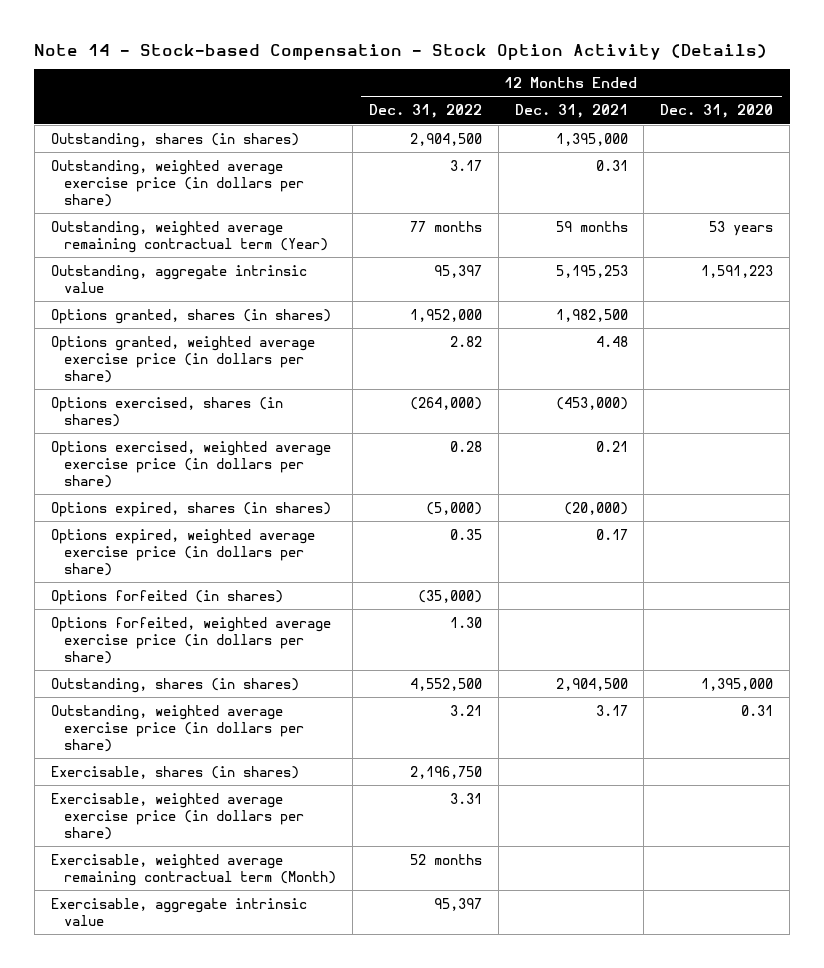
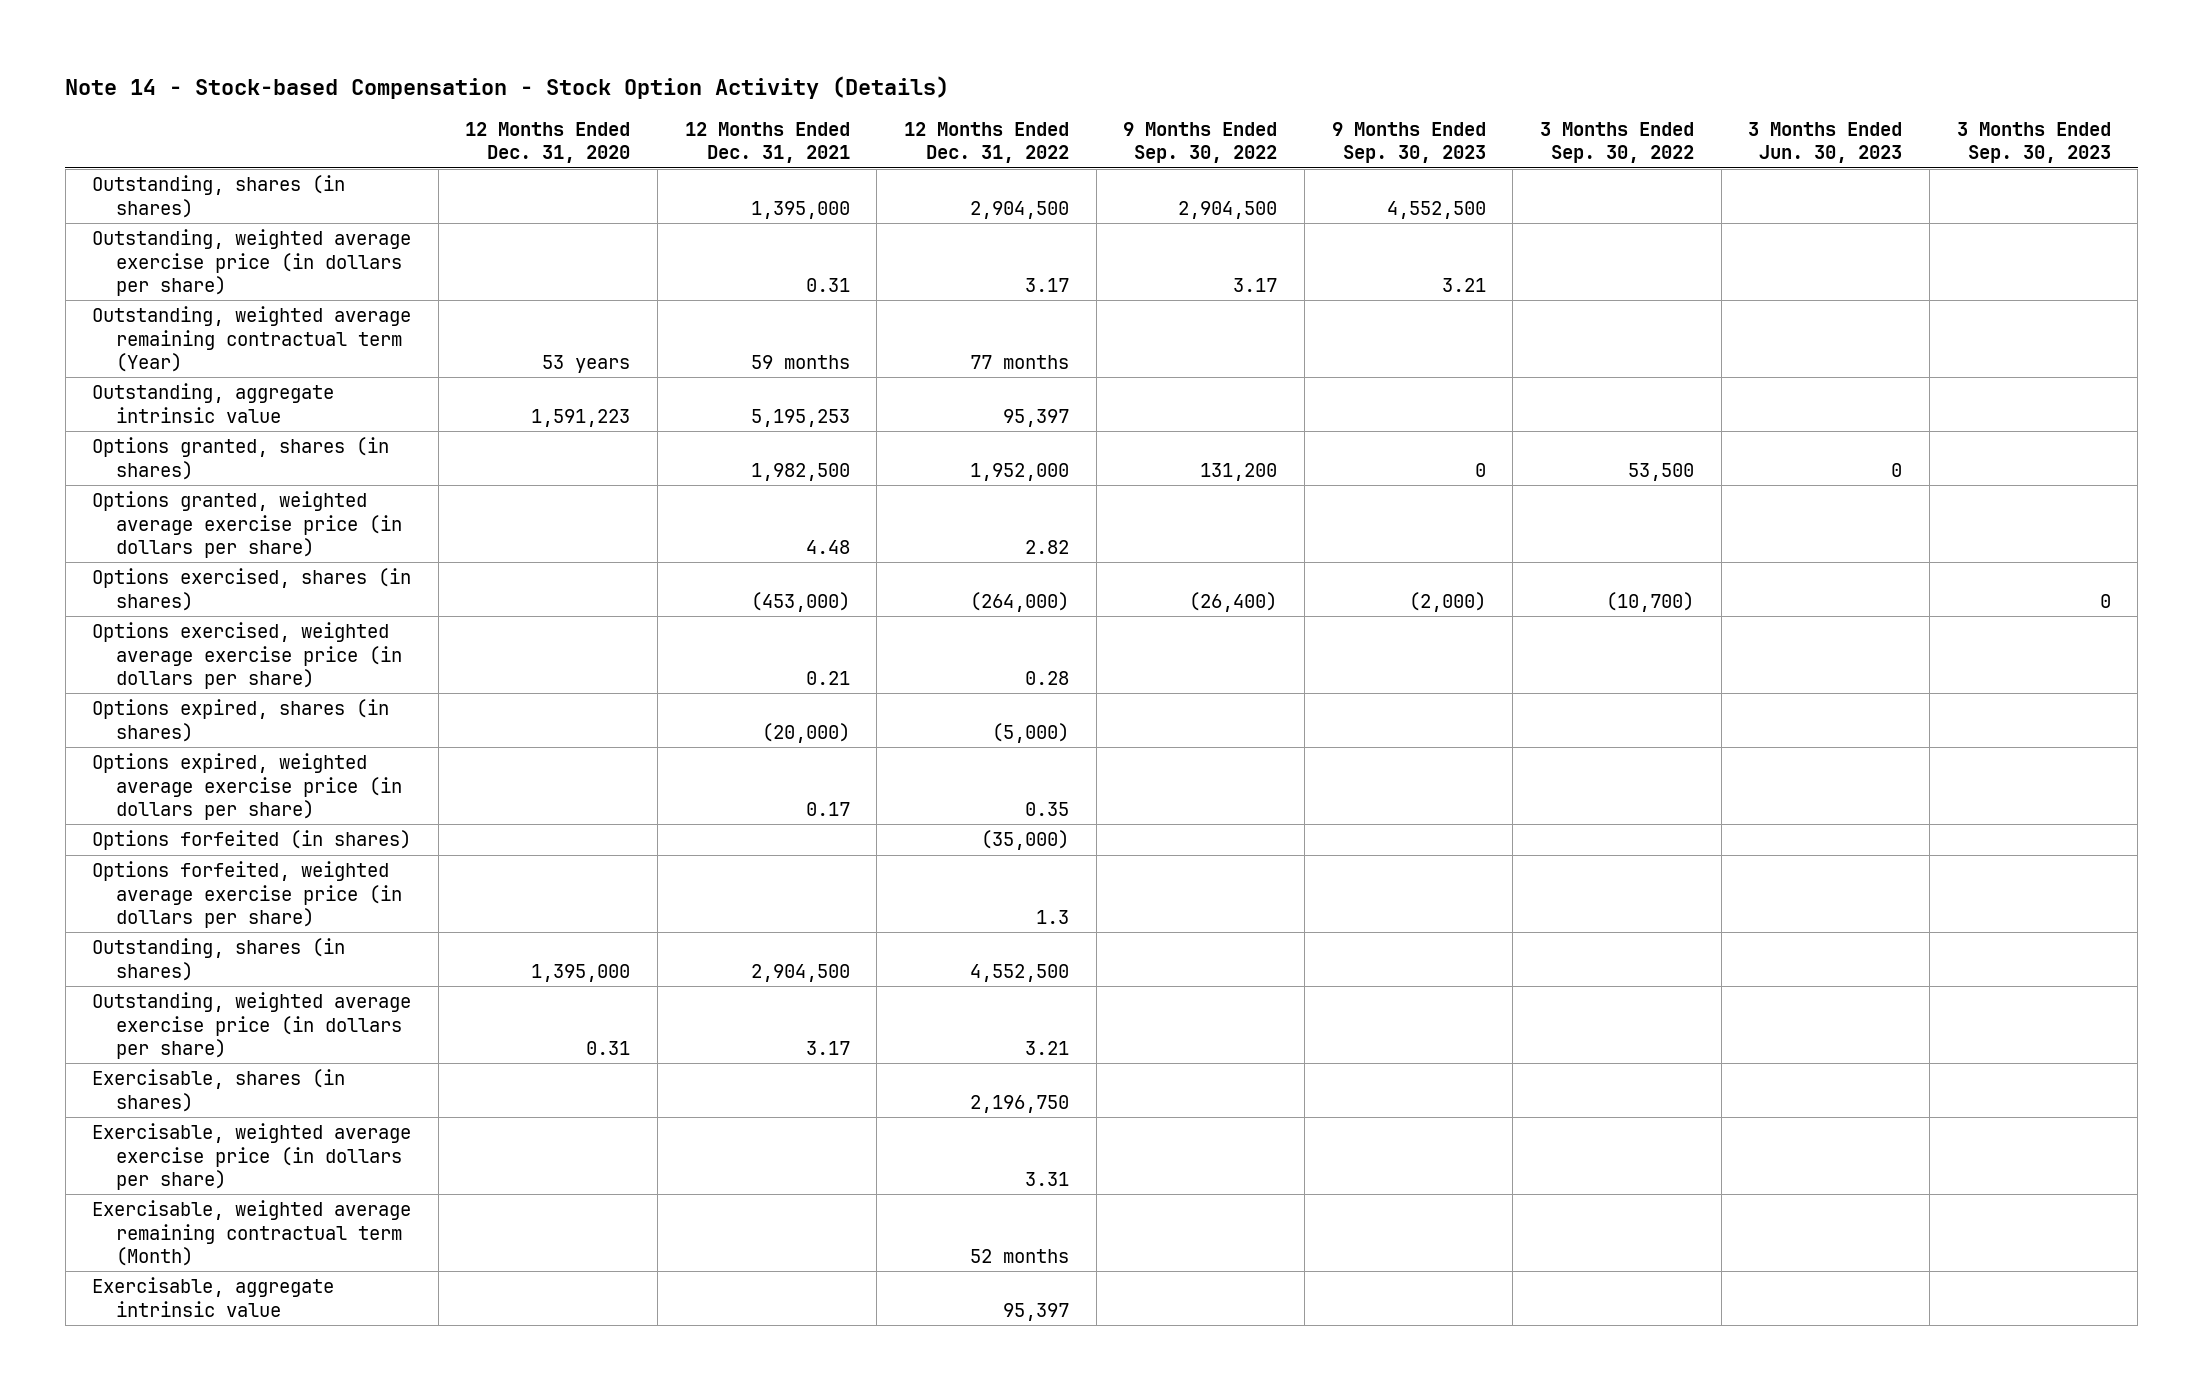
none -> [1123,122,1278,164] 9 Months Ended Sep. 30, 2022
none -> [1331,122,1486,164] 9 Months Ended Sep. 30, 2023
none -> [1540,122,1695,164] 3 Months Ended Sep. 30, 2022
none -> [1748,122,1903,164] 3 Months Ended Jun. 30, 2023
none -> [1956,122,2111,164] 3 Months Ended Sep. 30, 2023
[449,616,482,628] 1.30 -> [1036,909,1070,924] 1.3

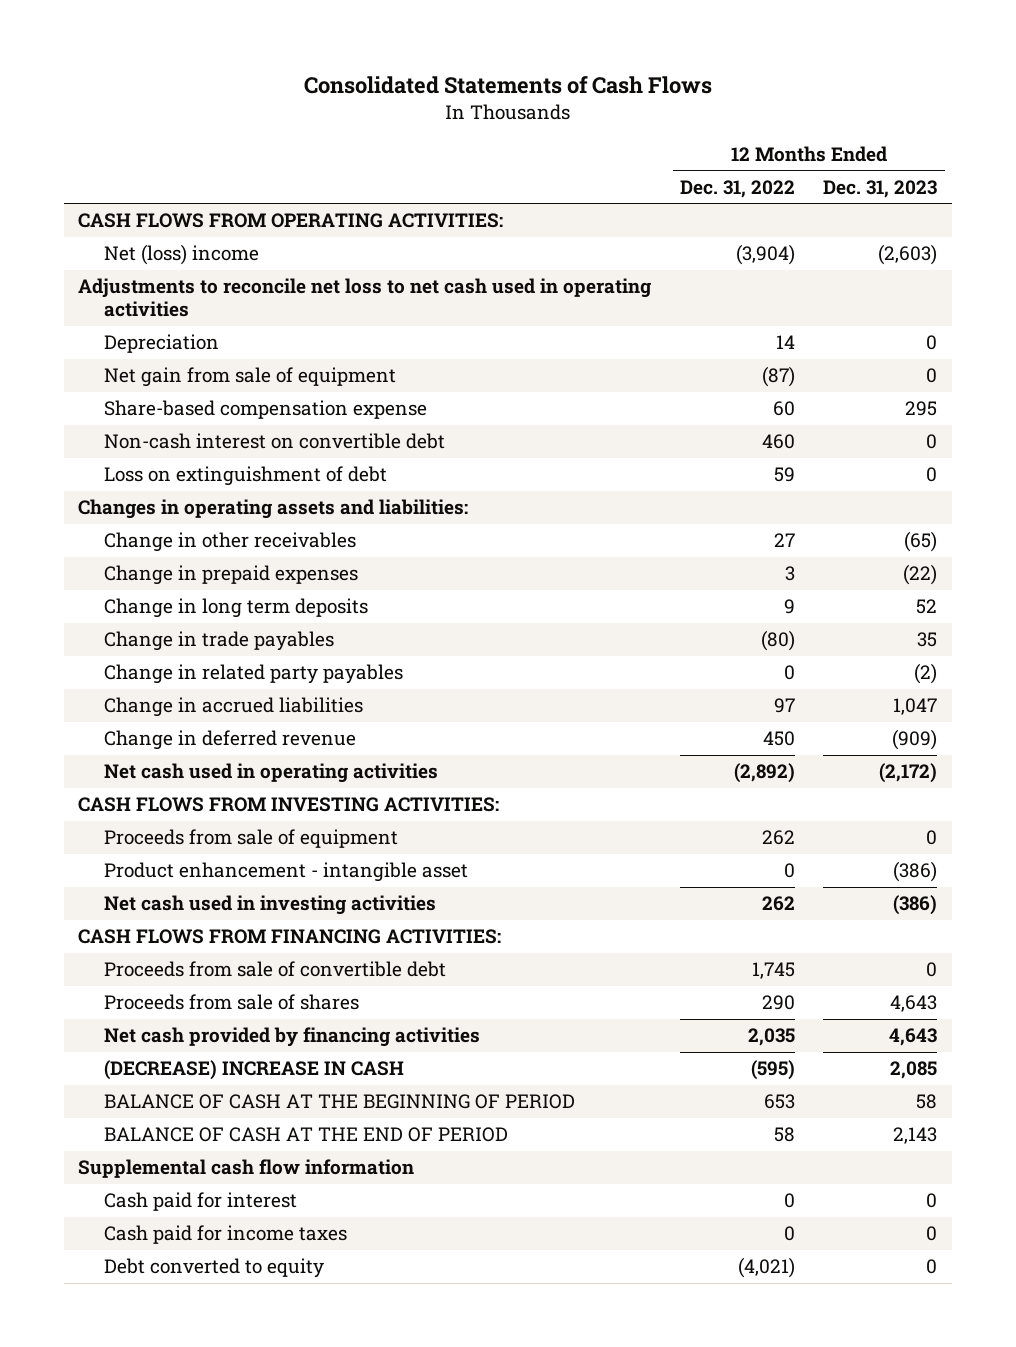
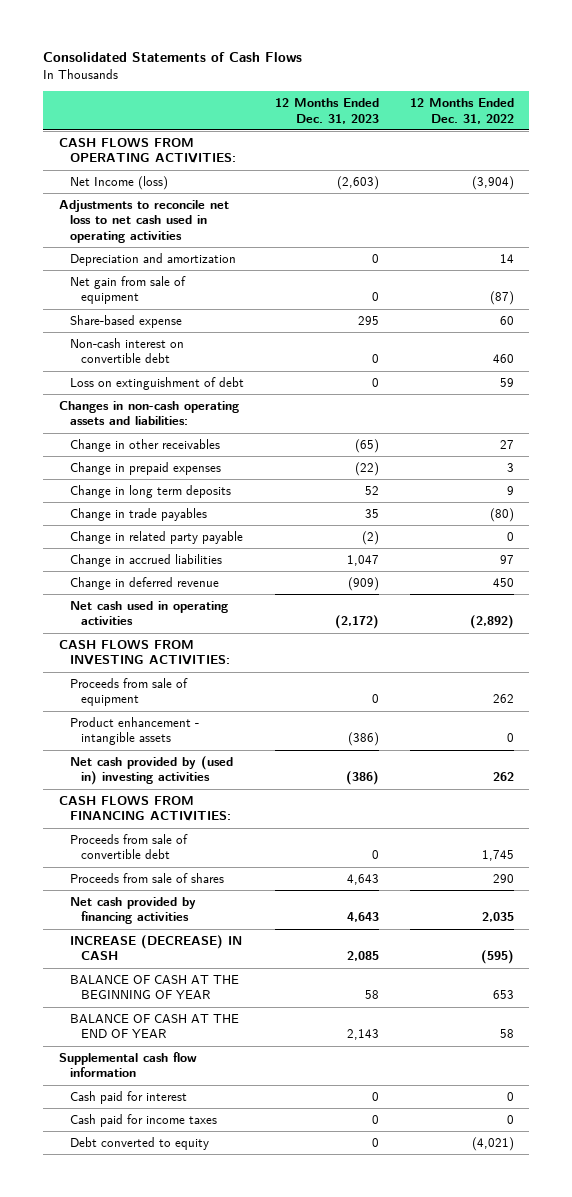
[104,244,260,266] Net (loss) income -> [69,175,168,190] Net Income (loss)
[104,334,220,354] Depreciation -> [69,252,236,266] Depreciation and amortization
[104,400,428,420] Share-based compensation expense -> [69,314,182,328] Share-based expense
[78,499,469,520] Changes in operating assets and liabilities: -> [58,400,239,426] Changes in non-cash operating assets and liabilities:
[104,664,404,685] Change in related party payables -> [69,530,243,544] Change in related party payable
[104,862,469,883] Product enhancement - intangible asset -> [69,716,199,746] Product enhancement - intangible assets
[104,895,437,916] Net cash used in investing activities -> [69,755,233,786] Net cash provided by (used in) investing activities
[104,1060,405,1081] (DECREASE) INCREASE IN CASH -> [69,934,242,961] INCREASE (DECREASE) IN CASH
[104,1094,576,1110] BALANCE OF CASH AT THE BEGINNING OF PERIOD -> [69,974,239,1000] BALANCE OF CASH AT THE BEGINNING OF YEAR
[104,1127,509,1143] BALANCE OF CASH AT THE END OF PERIOD -> [69,1013,239,1039] BALANCE OF CASH AT THE END OF YEAR

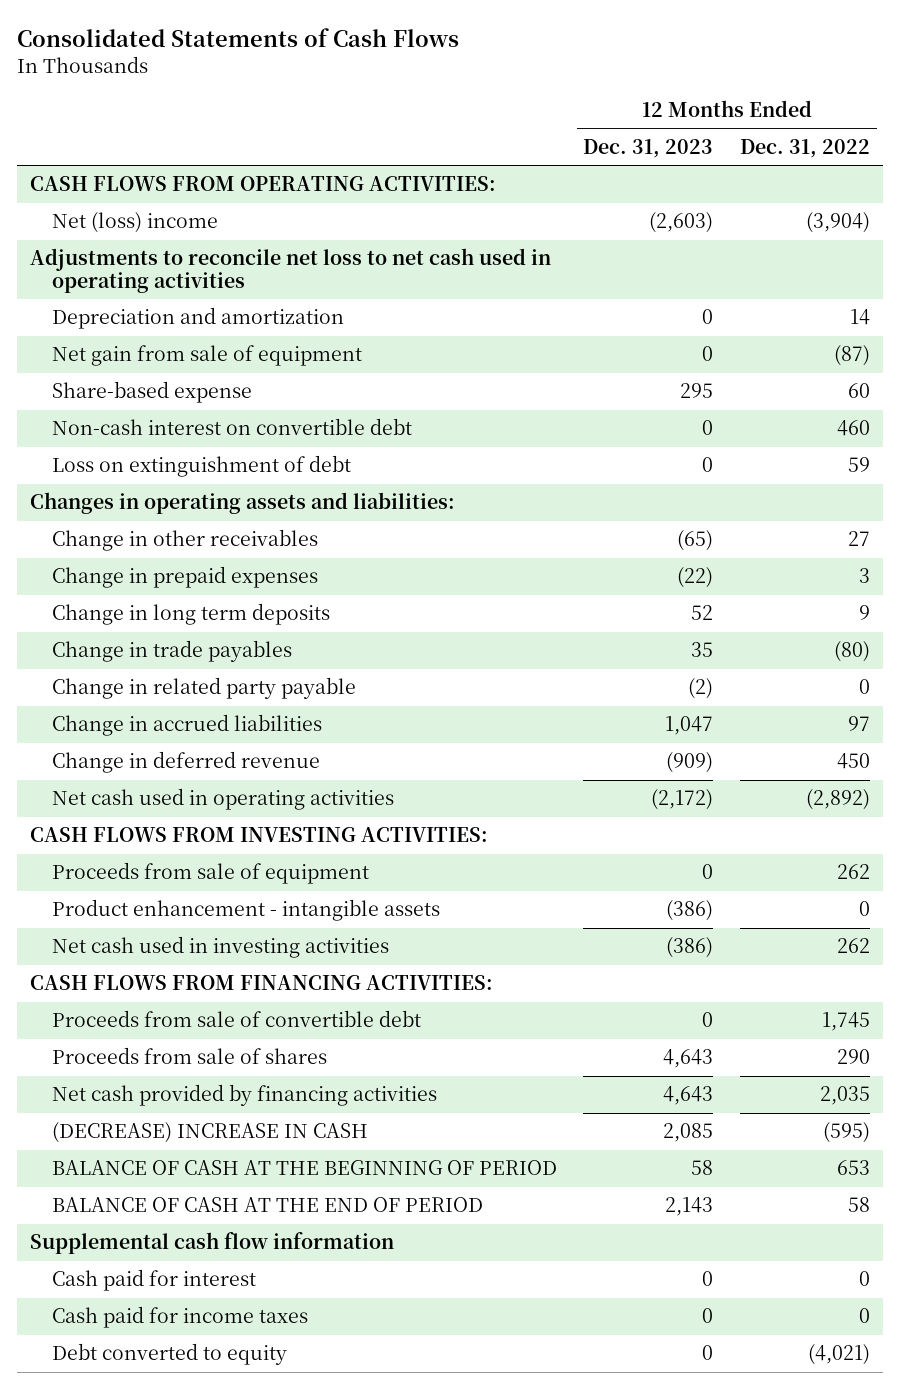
[69,175,168,190] Net Income (loss) -> [51,212,218,234] Net (loss) income
[58,400,239,426] Changes in non-cash operating assets and liabilities: -> [30,492,456,515] Changes in operating assets and liabilities:
[69,755,233,786] Net cash provided by (used in) investing activities -> [51,936,389,959] Net cash used in investing activities
[69,934,242,961] INCREASE (DECREASE) IN CASH -> [51,1122,368,1144] (DECREASE) INCREASE IN CASH
[69,974,239,1000] BALANCE OF CASH AT THE BEGINNING OF YEAR -> [51,1160,557,1176] BALANCE OF CASH AT THE BEGINNING OF PERIOD
[69,1013,239,1039] BALANCE OF CASH AT THE END OF YEAR -> [51,1197,483,1213] BALANCE OF CASH AT THE END OF PERIOD

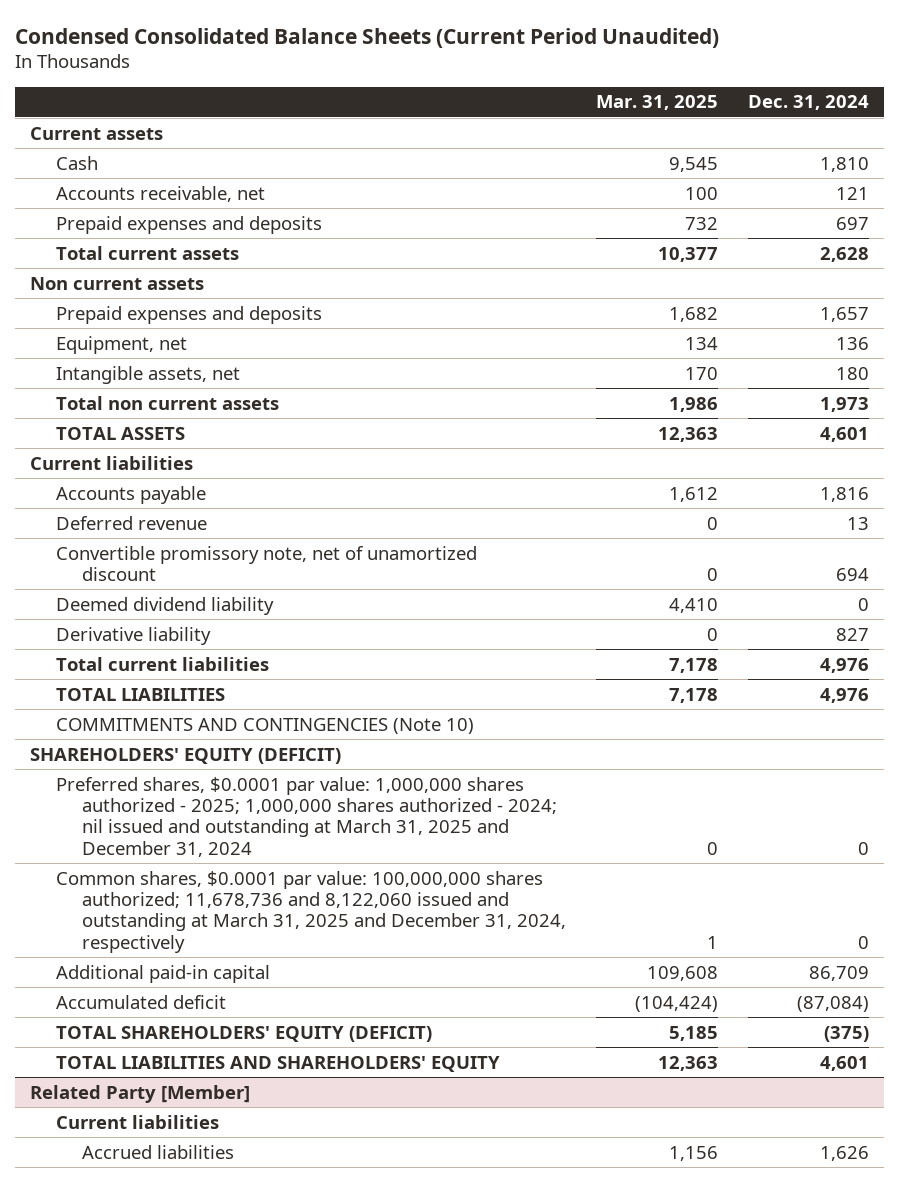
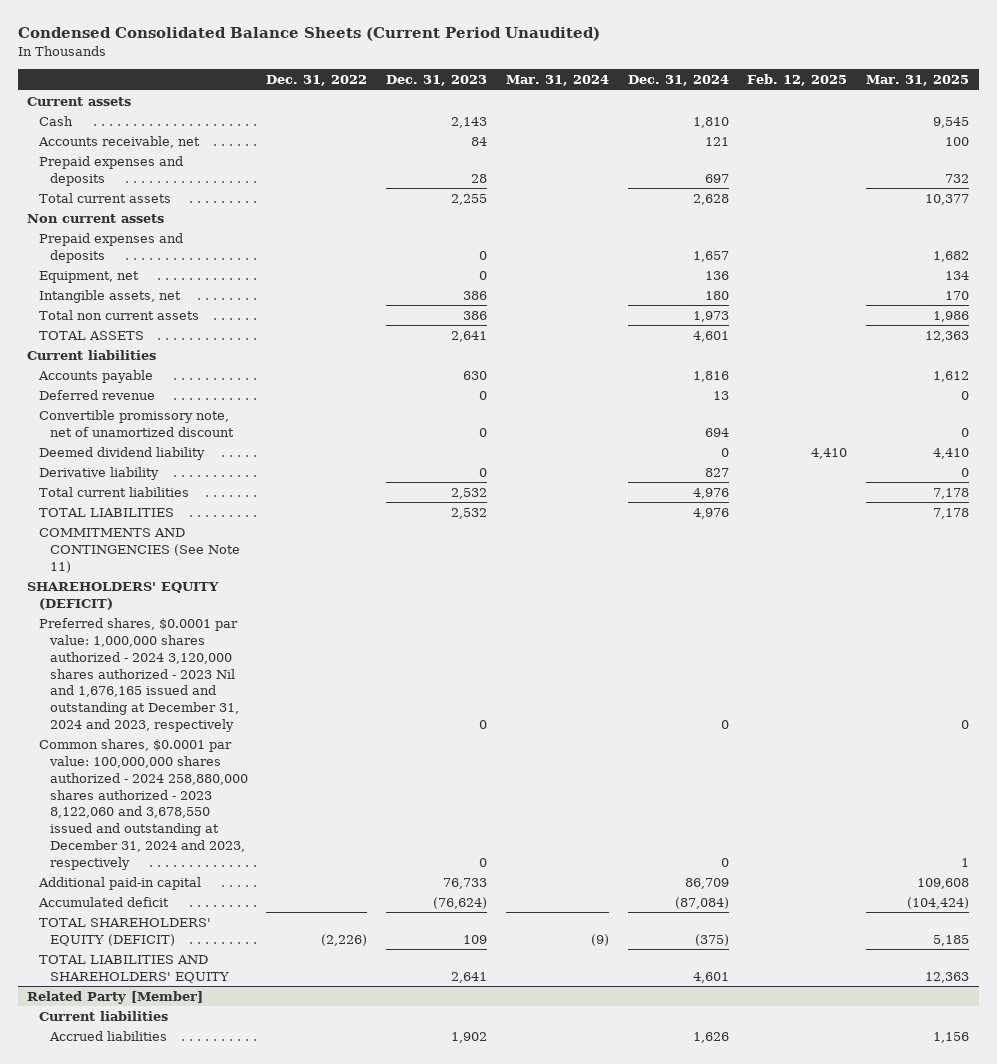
none -> [266,75,368,87] Dec. 31, 2022
none -> [386,75,488,87] Dec. 31, 2023
none -> [505,75,609,87] Mar. 31, 2024
none -> [747,74,848,87] Feb. 12, 2025
[56,717,475,734] COMMITMENTS AND CONTINGENCIES (Note 10) -> [38,527,240,573] COMMITMENTS AND CONTINGENCIES (See Note 11)
[56,776,557,857] Preferred shares, $0.0001 par value: 1,000,000 shares authorized - 2025; 1,000,000 shares authorized - 2024; nil issued and outstanding at March 31, 2025 and December 31, 2024 -> [38,617,239,733] Preferred shares, $0.0001 par value: 1,000,000 shares authorized - 2024 3,120,000 shares authorized - 2023 Nil and 1,676,165 issued and outstanding at December 31, 2024 and 2023, respectively
[56,870,566,953] Common shares, $0.0001 par value: 100,000,000 shares authorized; 11,678,736 and 8,122,060 issued and outstanding at March 31, 2025 and December 31, 2024, respectively -> [38,738,248,870] Common shares, $0.0001 par value: 100,000,000 shares authorized - 2024 258,880,000 shares authorized - 2023 8,122,060 and 3,678,550 issued and outstanding at December 31, 2024 and 2023, respectively

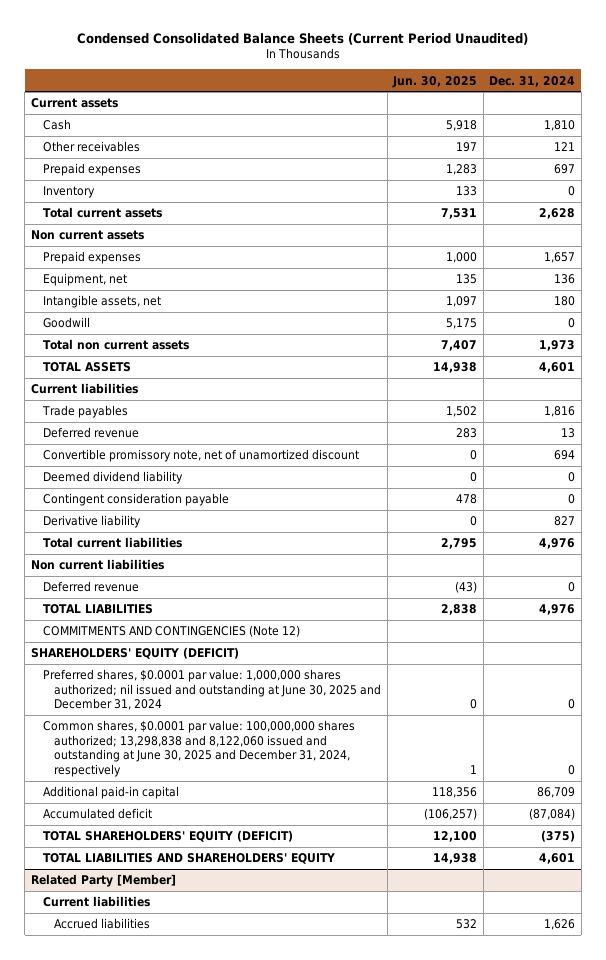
[266,75,368,87] Dec. 31, 2022 -> none
[386,75,488,87] Dec. 31, 2023 -> none
[505,75,609,87] Mar. 31, 2024 -> none
[747,74,848,87] Feb. 12, 2025 -> none
[866,75,970,87] Mar. 31, 2025 -> none
none -> [392,75,478,88] Jun. 30, 2025
[37,135,200,148] Accounts receivable, net -> [42,141,140,153] Other receivables
[38,155,183,186] Prepaid expenses and deposits -> [42,163,141,177] Prepaid expenses
none -> [42,186,95,199] Inventory
[38,232,183,263] Prepaid expenses and deposits -> [42,251,141,265] Prepaid expenses
none -> [42,317,90,329] Goodwill
[37,369,153,383] Accounts payable -> [41,405,128,419] Trade payables
none -> [42,493,229,507] Contingent consideration payable
none -> [30,559,164,571] Non current liabilities
none -> [42,581,139,593] Deferred revenue
[38,527,240,573] COMMITMENTS AND CONTINGENCIES (See Note 11) -> [42,625,300,638] COMMITMENTS AND CONTINGENCIES (Note 12)
[38,617,239,733] Preferred shares, $0.0001 par value: 1,000,000 shares authorized - 2024 3,120,000 shares authorized - 2023 Nil and 1,676,165 issued and outstanding at December 31, 2024 and 2023, respectively -> [42,669,382,711] Preferred shares, $0.0001 par value: 1,000,000 shares authorized; nil issued and outstanding at June 30, 2025 and December 31, 2024
[38,738,248,870] Common shares, $0.0001 par value: 100,000,000 shares authorized - 2024 258,880,000 shares authorized - 2023 8,122,060 and 3,678,550 issued and outstanding at December 31, 2024 and 2023, respectively -> [42,720,355,778] Common shares, $0.0001 par value: 100,000,000 shares authorized; 13,298,838 and 8,122,060 issued and outstanding at June 30, 2025 and December 31, 2024, respectively

